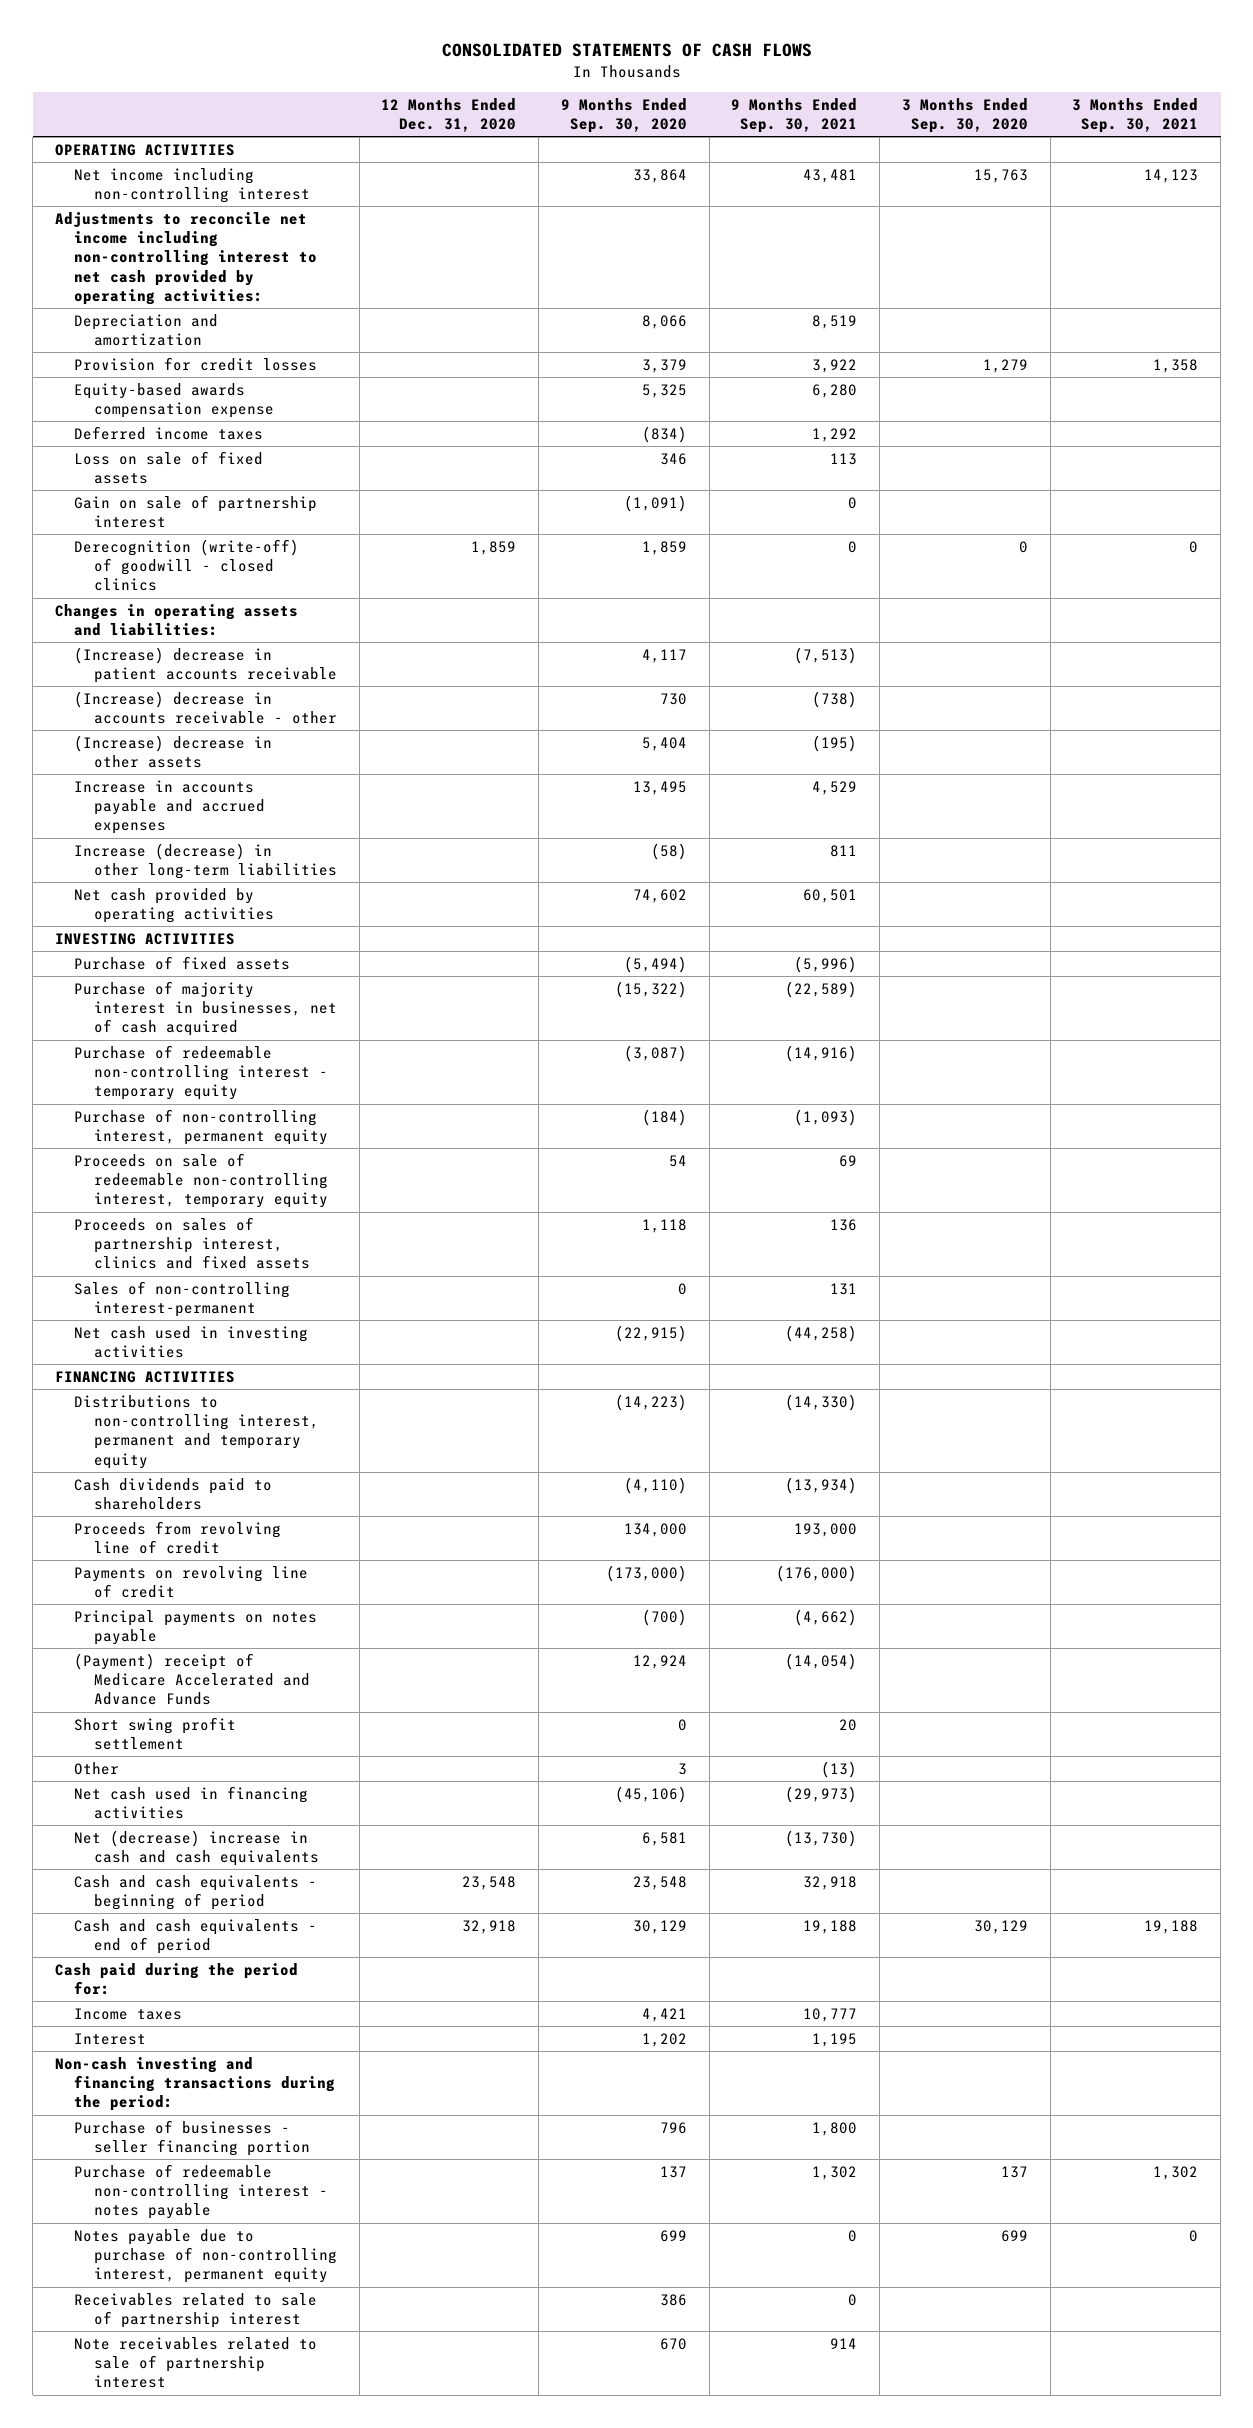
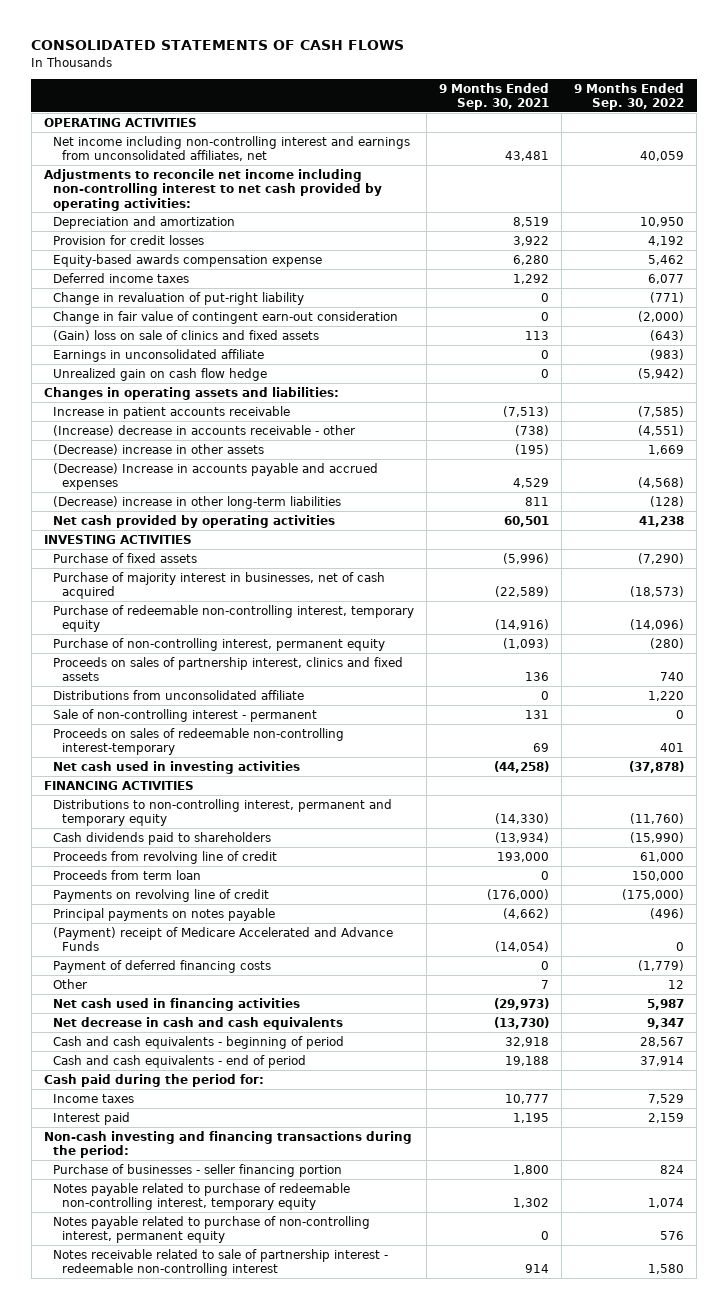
[381,97,517,133] 12 Months Ended Dec. 31, 2020 -> none
[560,97,687,134] 9 Months Ended Sep. 30, 2020 -> none
[901,97,1028,134] 3 Months Ended Sep. 30, 2020 -> none
[1072,97,1199,134] 3 Months Ended Sep. 30, 2021 -> none
none -> [574,82,685,110] 9 Months Ended Sep. 30, 2022
[74,167,310,204] Net income including non-controlling interest -> [52,135,410,162] Net income including non-controlling interest and earnings from unconsolidated affiliates, net
[74,494,318,529] Gain on sale of partnership interest -> none
[74,538,300,592] Derecognition (write-off) of goodwill - closed clinics -> none
none -> [52,291,304,305] Change in revaluation of put-right liability
none -> [52,310,398,324] Change in fair value of contingent earn-out consideration
[74,450,264,485] Loss on sale of fixed assets -> [52,329,319,341] (Gain) loss on sale of clinics and fixed assets
none -> [52,348,264,362] Earnings in unconsolidated affiliate
none -> [52,367,267,381] Unrealized gain on cash flow hedge
[74,646,337,684] (Increase) decrease in patient accounts receivable -> [52,405,290,419] Increase in patient accounts receivable
[74,734,273,769] (Increase) decrease in other assets -> [52,443,264,455] (Decrease) increase in other assets
[74,779,265,835] Increase in accounts payable and accrued expenses -> [52,462,378,491] (Decrease) Increase in accounts payable and accrued expenses
[74,842,337,880] Increase (decrease) in other long-term liabilities -> [52,495,341,509] (Decrease) increase in other long-term liabilities
[74,1044,328,1101] Purchase of redeemable non-controlling interest - temporary equity -> [52,604,414,633] Purchase of redeemable non-controlling interest, temporary equity
[74,1152,328,1209] Proceeds on sale of redeemable non-controlling interest, temporary equity -> none
none -> [52,689,304,700] Distributions from unconsolidated affiliate
[74,1280,291,1318] Sales of non-controlling interest-permanent -> [52,708,317,722] Sale of non-controlling interest - permanent
none -> [52,727,344,756] Proceeds on sales of redeemable non-controlling interest-temporary
none -> [52,869,201,880] Proceeds from term loan
[74,1716,237,1751] Short swing profit settlement -> none
none -> [52,959,271,973] Payment of deferred financing costs
[821,1760,858,1778] (13) -> [540,979,549,989] 7
[74,1829,319,1867] Net (decrease) increase in cash and cash equivalents -> [52,1016,343,1030] Net decrease in cash and cash equivalents
[74,2032,147,2045] Interest -> [52,1111,130,1125] Interest paid
[74,2336,318,2389] Note receivables related to sale of partnership interest -> none
[74,2163,328,2220] Purchase of redeemable non-controlling interest - notes payable -> [52,1182,350,1211] Notes payable related to purchase of redeemable non-controlling interest, temporary equity
[74,2228,337,2284] Notes payable due to purchase of non-controlling interest, permanent equity -> [52,1215,370,1244] Notes payable related to purchase of non-controlling interest, permanent equity
[74,2292,318,2329] Receivables related to sale of partnership interest -> [52,1248,388,1277] Notes receivable related to sale of partnership interest - redeemable non-controlling interest
[848,2293,858,2306] 0 -> [524,1264,549,1274] 914

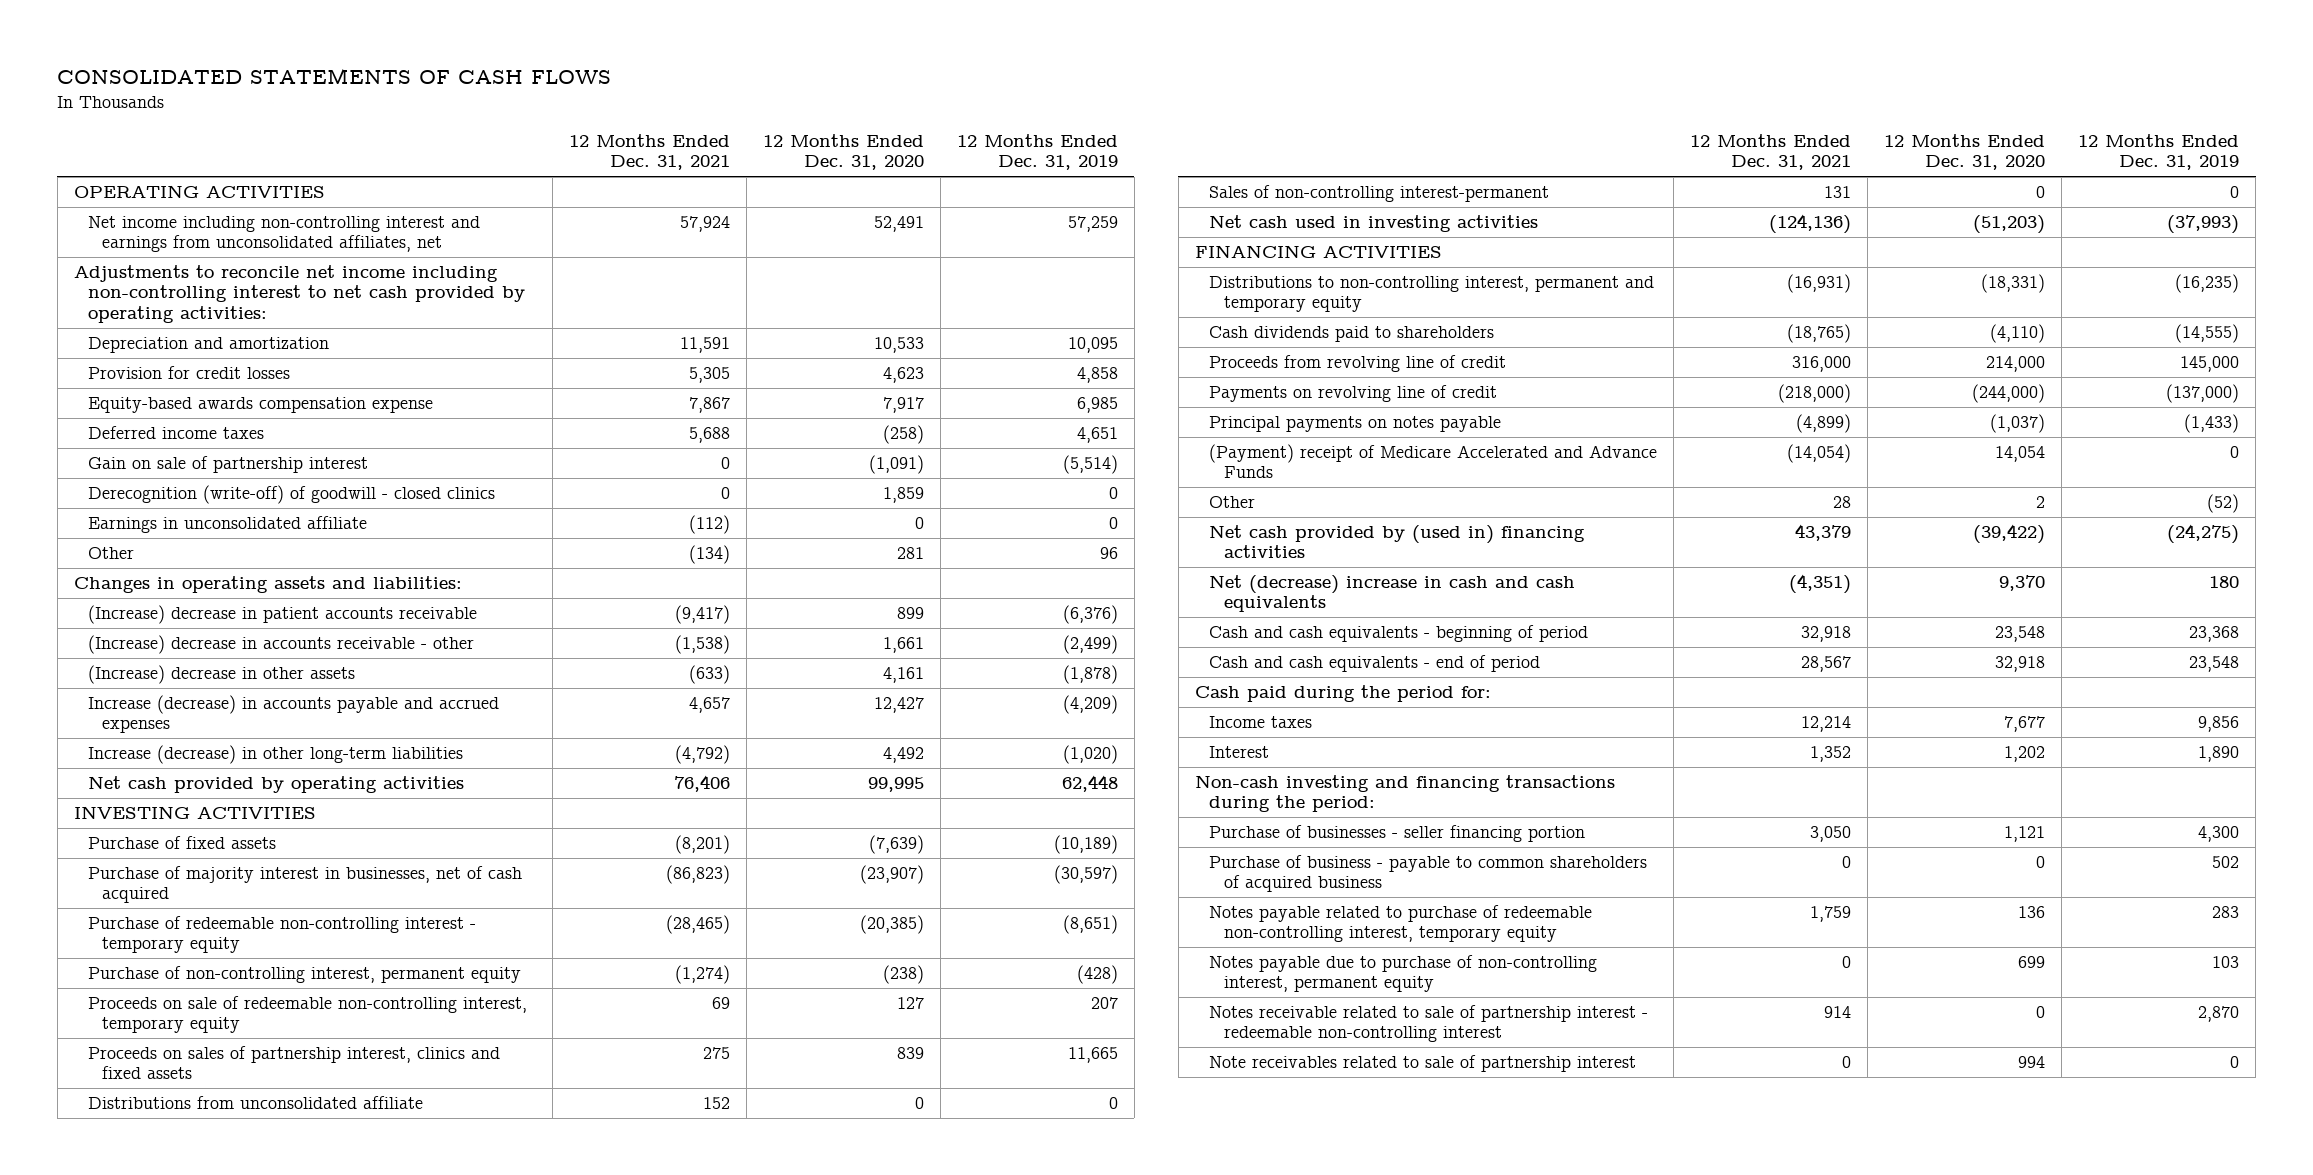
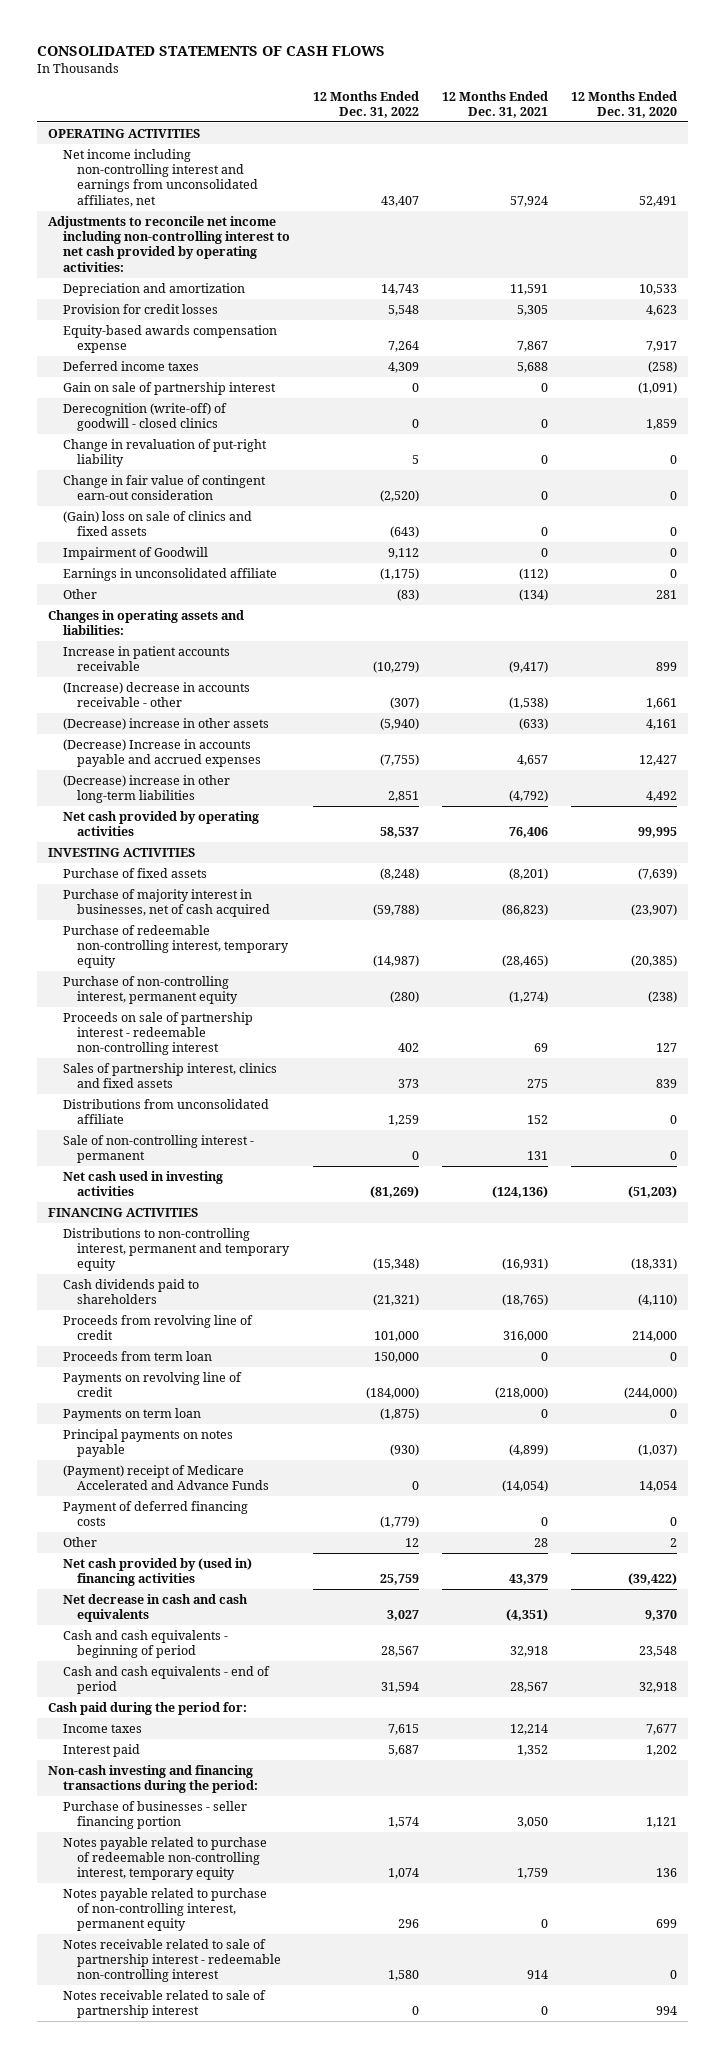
[956,133,1118,171] 12 Months Ended Dec. 31, 2019 -> none
none -> [312,90,419,119] 12 Months Ended Dec. 31, 2022
none -> [62,438,267,468] Change in revaluation of put-right liability
none -> [62,474,266,501] Change in fair value of contingent earn-out consideration
none -> [62,510,252,537] (Gain) loss on sale of clinics and fixed assets
none -> [62,546,208,560] Impairment of Goodwill
[87,605,477,625] (Increase) decrease in patient accounts receivable -> [62,645,230,672] Increase in patient accounts receivable
[87,665,355,685] (Increase) decrease in other assets -> [62,717,269,730] (Decrease) increase in other assets
[87,695,499,734] Increase (decrease) in accounts payable and accrued expenses -> [62,738,261,768] (Decrease) Increase in accounts payable and accrued expenses
[87,745,463,765] Increase (decrease) in other long-term liabilities -> [62,774,230,804] (Decrease) increase in other long-term liabilities
[87,916,476,954] Purchase of redeemable non-controlling interest - temporary equity -> [62,924,289,969] Purchase of redeemable non-controlling interest, temporary equity
[87,996,527,1034] Proceeds on sale of redeemable non-controlling interest, temporary equity -> [62,1011,253,1056] Proceeds on sale of partnership interest - redeemable non-controlling interest
[87,1046,500,1080] Proceeds on sales of partnership interest, clinics and fixed assets -> [62,1062,277,1089] Sales of partnership interest, clinics and fixed assets
[1209,185,1550,203] Sales of non-controlling interest-permanent -> [62,1134,254,1164] Sale of non-controlling interest - permanent
none -> [62,1350,212,1361] Proceeds from term loan
none -> [62,1407,201,1421] Payments on term loan
none -> [62,1500,248,1527] Payment of deferred financing costs
[1209,575,1576,613] Net (decrease) increase in cash and cash equivalents -> [62,1593,248,1623] Net decrease in cash and cash equivalents
[1209,746,1270,759] Interest -> [62,1743,140,1757] Interest paid
[1209,855,1648,893] Purchase of business - payable to common shareholders of acquired business -> none
[1209,955,1598,993] Notes payable due to purchase of non-controlling interest, permanent equity -> [62,1887,267,1932] Notes payable related to purchase of non-controlling interest, permanent equity
[1209,1055,1637,1073] Note receivables related to sale of partnership interest -> [62,1989,266,2019] Notes receivable related to sale of partnership interest

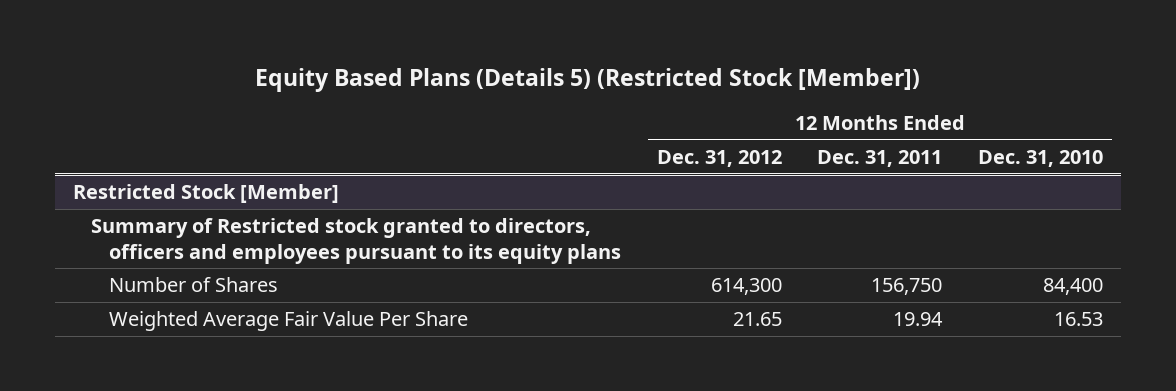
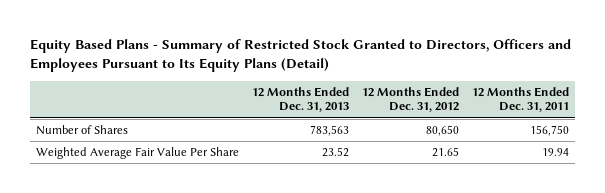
[254,67,920,92] Equity Based Plans (Details 5) (Restricted Stock [Member]) -> [29,39,571,73] Equity Based Plans - Summary of Restricted Stock Granted to Directors, Officers and Employees Pursuant to Its Equity Plans (Detail)
[977,150,1103,168] Dec. 31, 2010 -> none
none -> [251,86,349,113] 12 Months Ended Dec. 31, 2013
[72,184,339,204] Restricted Stock [Member] -> none
[90,218,622,264] Summary of Restricted stock granted to directors, officers and employees pursuant to its equity plans -> none
[710,278,782,296] 614,300 -> [425,125,459,137] 80,650

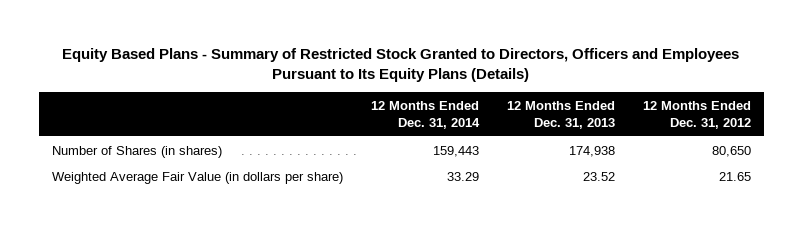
[29,39,571,73] Equity Based Plans - Summary of Restricted Stock Granted to Directors, Officers and Employees Pursuant to Its Equity Plans (Detail) -> [62,47,740,83] Equity Based Plans - Summary of Restricted Stock Granted to Directors, Officers and Employees Pursuant to Its Equity Plans (Details)
[471,86,569,113] 12 Months Ended Dec. 31, 2011 -> none
none -> [371,101,481,130] 12 Months Ended Dec. 31, 2014
[36,125,129,136] Number of Shares -> [52,145,223,158] Number of Shares (in shares)
[309,125,349,137] 783,563 -> [568,145,615,157] 174,938
[36,147,240,160] Weighted Average Fair Value Per Share -> [52,171,344,184] Weighted Average Fair Value (in dollars per share)

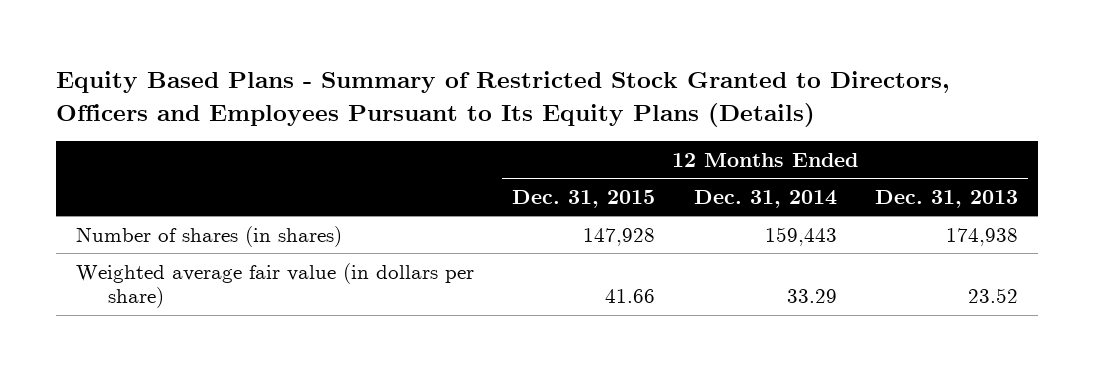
[642,101,751,130] 12 Months Ended Dec. 31, 2012 -> none
none -> [512,189,656,208] Dec. 31, 2015
[52,145,223,158] Number of Shares (in shares) -> [75,225,342,247] Number of shares (in shares)
[52,171,344,184] Weighted Average Fair Value (in dollars per share) -> [75,262,474,309] Weighted average fair value (in dollars per share)

